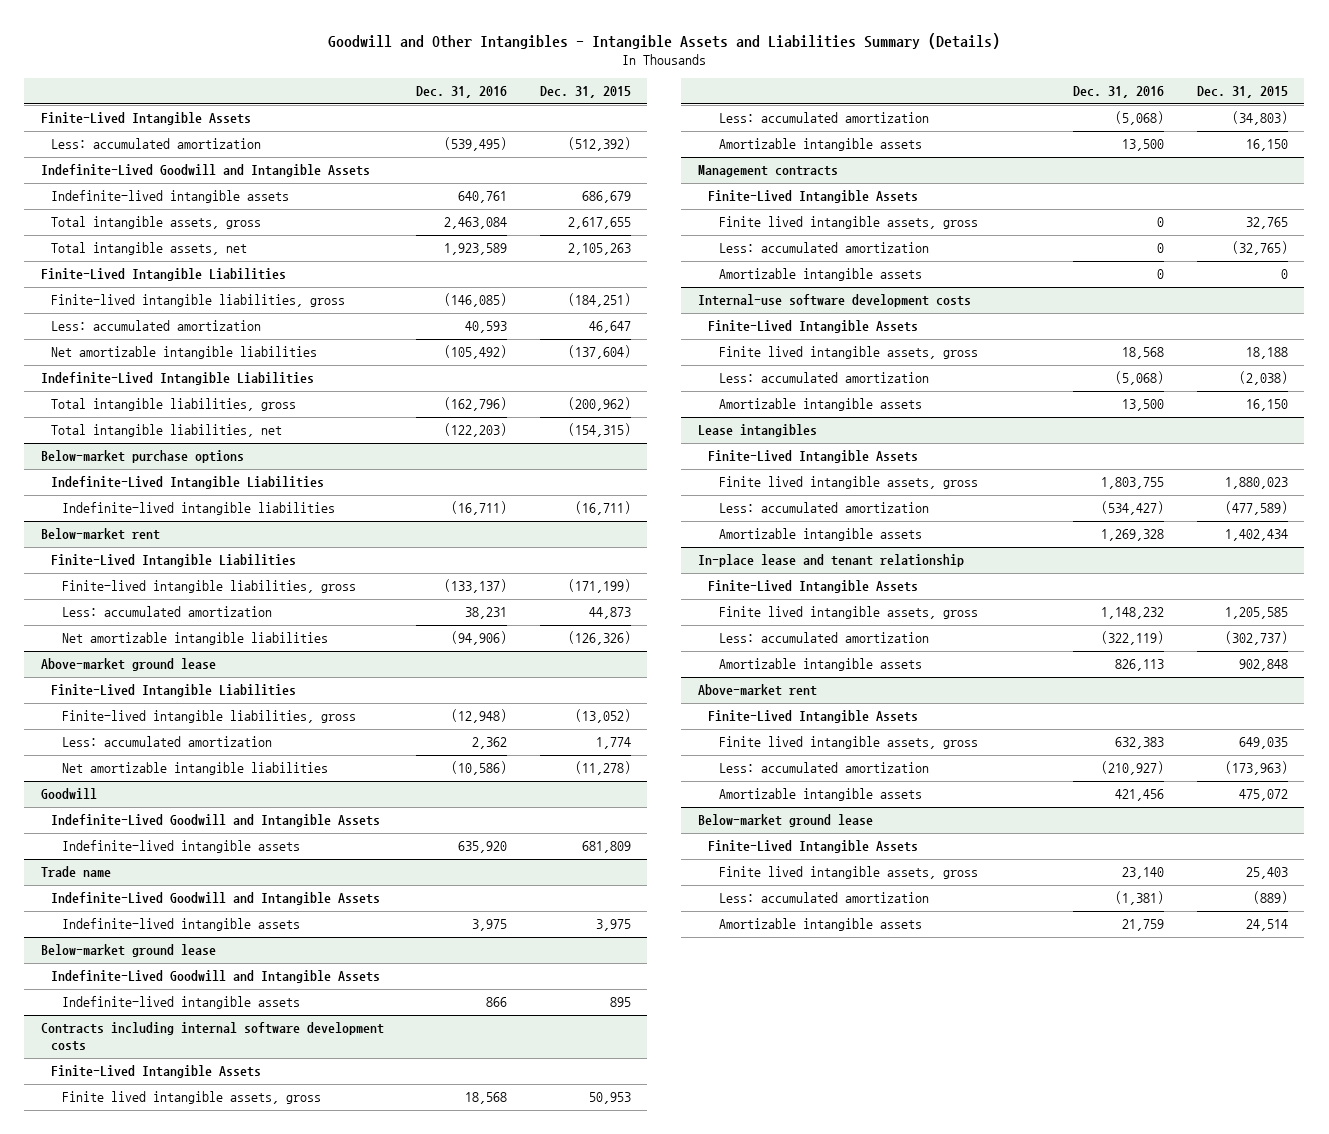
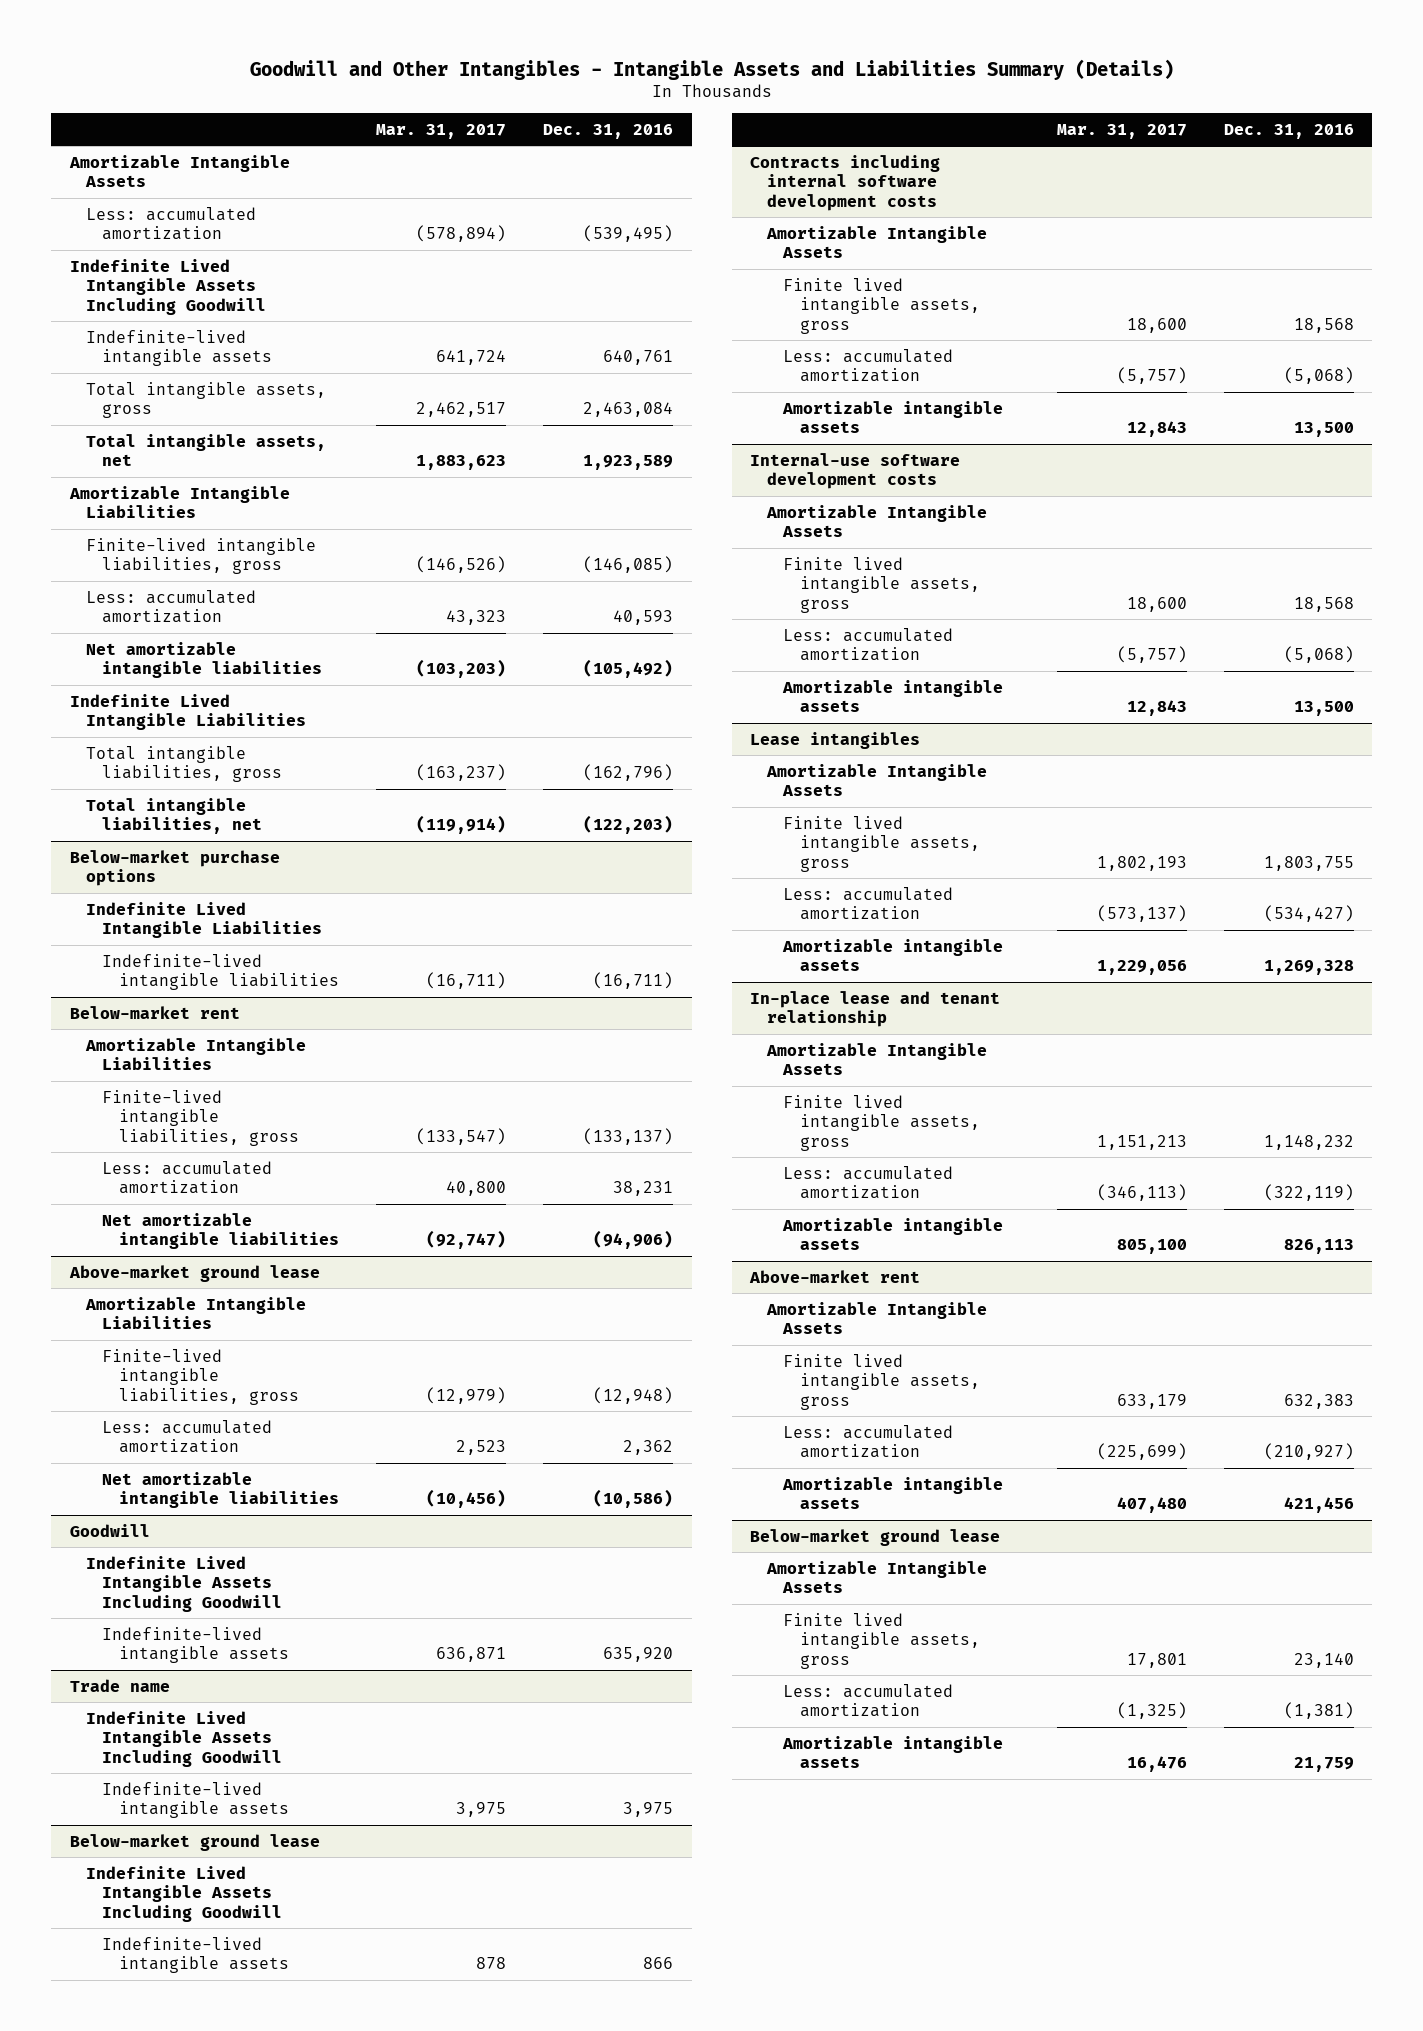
[539,86,631,99] Dec. 31, 2015 -> none
none -> [376,123,507,139] Mar. 31, 2017
[40,112,251,126] Finite-Lived Intangible Assets -> [68,154,290,188] Amortizable Intangible Assets
[40,164,370,178] Indefinite-Lived Goodwill and Intangible Assets -> [69,258,266,315] Indefinite Lived Intangible Assets Including Goodwill
[40,268,286,282] Finite-Lived Intangible Liabilities -> [68,485,290,519] Amortizable Intangible Liabilities
[40,372,314,386] Indefinite-Lived Intangible Liabilities -> [69,693,306,731] Indefinite Lived Intangible Liabilities
[51,476,325,490] Indefinite-Lived Intangible Liabilities -> [85,901,323,939] Indefinite Lived Intangible Liabilities
[51,554,297,568] Finite-Lived Intangible Liabilities -> [84,1037,306,1071] Amortizable Intangible Liabilities
[51,684,297,698] Finite-Lived Intangible Liabilities -> [84,1296,306,1330] Amortizable Intangible Liabilities
[51,814,381,828] Indefinite-Lived Goodwill and Intangible Assets -> [85,1555,283,1612] Indefinite Lived Intangible Assets Including Goodwill
[51,892,381,906] Indefinite-Lived Goodwill and Intangible Assets -> [85,1710,283,1767] Indefinite Lived Intangible Assets Including Goodwill
[51,970,381,984] Indefinite-Lived Goodwill and Intangible Assets -> [85,1865,283,1922] Indefinite Lived Intangible Assets Including Goodwill
[51,1065,262,1079] Finite-Lived Intangible Assets -> [765,225,987,259] Amortizable Intangible Assets
[697,165,838,178] Management contracts -> none
[708,190,919,204] Finite-Lived Intangible Assets -> none
[719,216,979,230] Finite lived intangible assets, gross -> none
[719,242,930,254] Less: accumulated amortization -> none
[719,268,923,282] Amortizable intangible assets -> none
[708,320,919,334] Finite-Lived Intangible Assets -> [765,504,987,538] Amortizable Intangible Assets
[708,450,919,464] Finite-Lived Intangible Assets -> [765,763,987,797] Amortizable Intangible Assets
[708,580,919,594] Finite-Lived Intangible Assets -> [765,1042,987,1076] Amortizable Intangible Assets
[708,710,919,724] Finite-Lived Intangible Assets -> [765,1301,987,1335] Amortizable Intangible Assets
[708,840,919,854] Finite-Lived Intangible Assets -> [765,1560,987,1594] Amortizable Intangible Assets

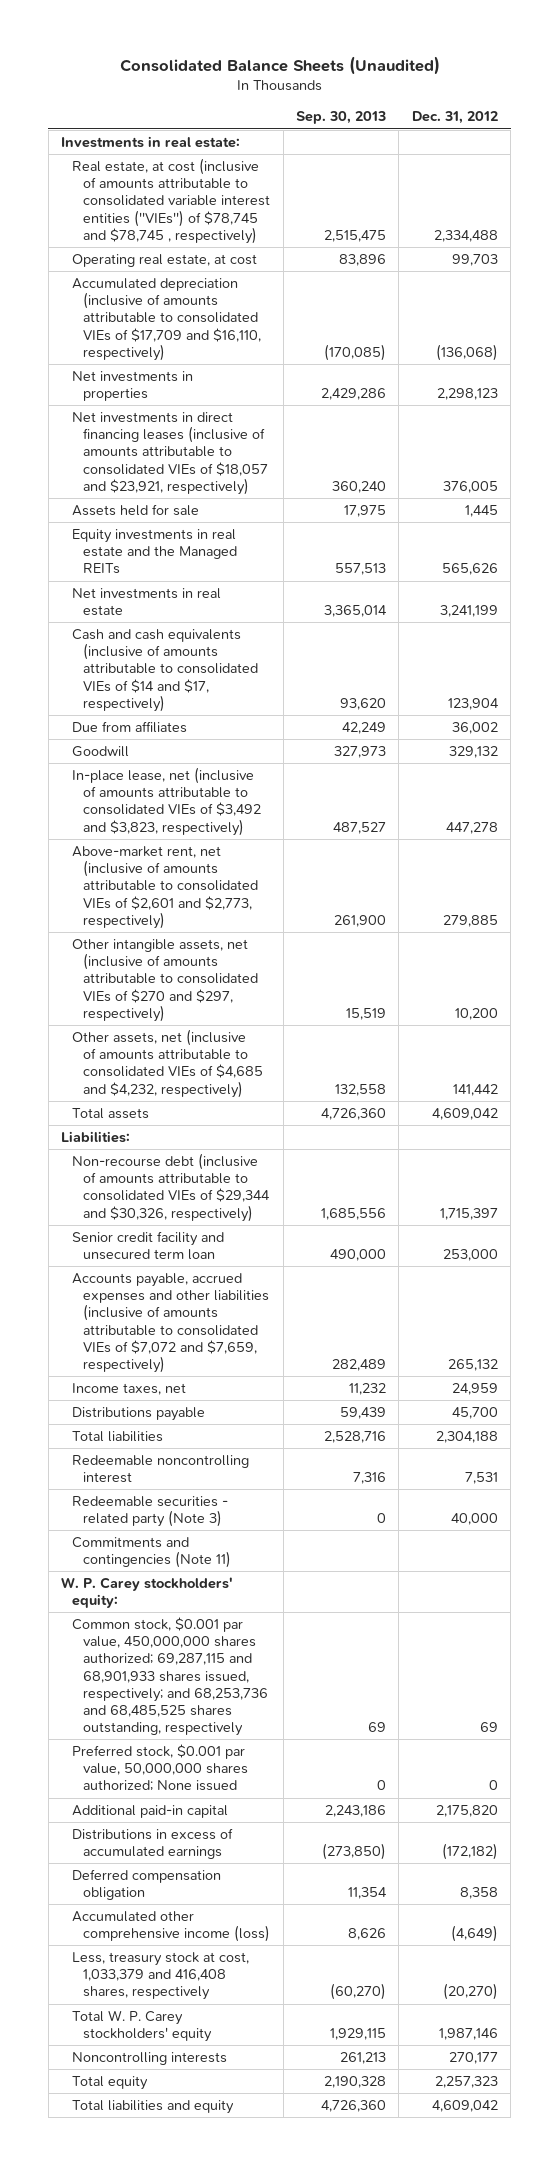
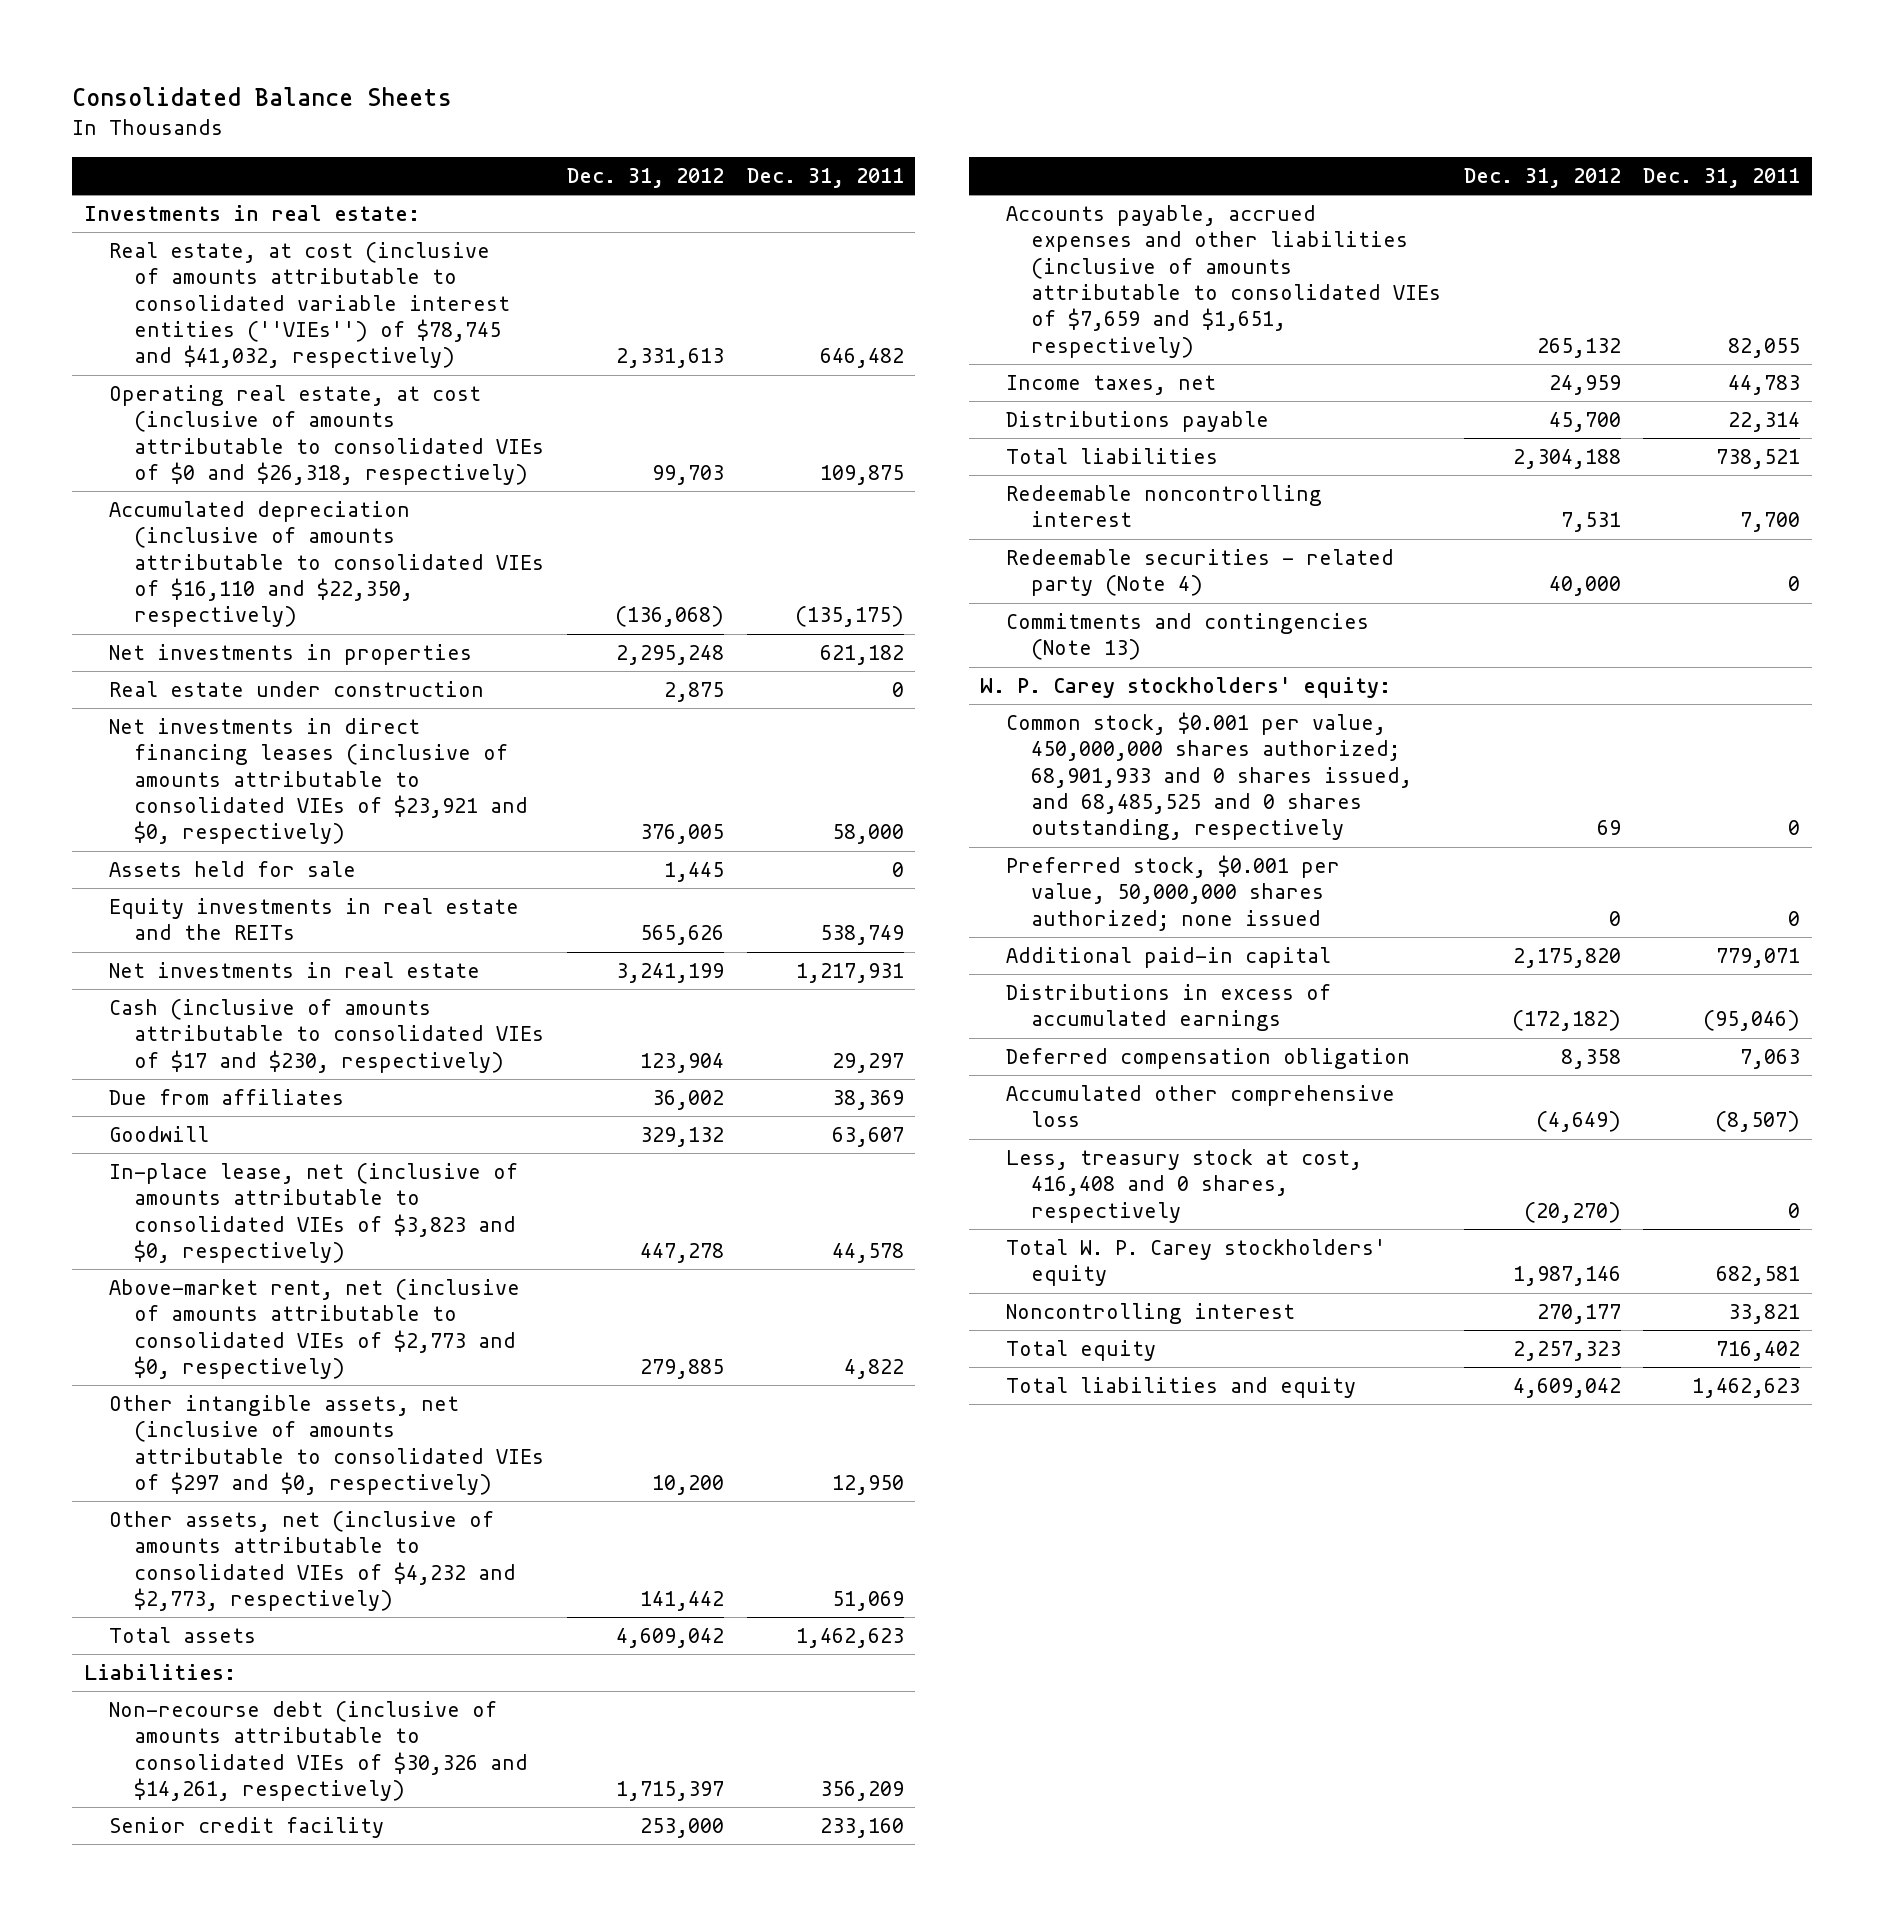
[119,55,440,75] Consolidated Balance Sheets (Unaudited) -> [72,87,453,107] Consolidated Balance Sheets
[295,111,386,125] Sep. 30, 2013 -> none
none -> [746,167,904,188] Dec. 31, 2011
[72,158,271,244] Real estate, at cost (inclusive of amounts attributable to consolidated variable interest entities (''VIEs'') of $78,745 and $78,745 , respectively) -> [109,242,511,369] Real estate, at cost (inclusive of amounts attributable to consolidated variable interest entities (''VIEs'') of $78,745 and $41,032, respectively)
[433,229,498,242] 2,334,488 -> [615,348,724,369] 2,331,613
[72,254,258,268] Operating real estate, at cost -> [109,385,545,486] Operating real estate, at cost (inclusive of amounts attributable to consolidated VIEs of $0 and $26,318, respectively)
[72,278,262,361] Accumulated depreciation (inclusive of amounts attributable to consolidated VIEs of $17,709 and $16,110, respectively) -> [109,501,545,628] Accumulated depreciation (inclusive of amounts attributable to consolidated VIEs of $16,110 and $22,350, respectively)
[436,388,498,401] 2,298,123 -> [615,645,724,666] 2,295,248
none -> [109,681,485,698] Real estate under construction
[72,412,269,495] Net investments in direct financing leases (inclusive of amounts attributable to consolidated VIEs of $18,057 and $23,921, respectively) -> [109,718,529,845] Net investments in direct financing leases (inclusive of amounts attributable to consolidated VIEs of $23,921 and $0, respectively)
[72,529,238,575] Equity investments in real estate and the Managed REITs -> [109,898,520,941] Equity investments in real estate and the REITs
[72,629,259,712] Cash and cash equivalents (inclusive of amounts attributable to consolidated VIEs of $14 and $17, respectively) -> [109,999,545,1073] Cash (inclusive of amounts attributable to consolidated VIEs of $17 and $230, respectively)
[72,767,262,836] In-place lease, net (inclusive of amounts attributable to consolidated VIEs of $3,492 and $3,823, respectively) -> [109,1163,519,1264] In-place lease, net (inclusive of amounts attributable to consolidated VIEs of $3,823 and $0, respectively)
[72,846,259,929] Above-market rent, net (inclusive of amounts attributable to consolidated VIEs of $2,601 and $2,773, respectively) -> [109,1279,521,1380] Above-market rent, net (inclusive of amounts attributable to consolidated VIEs of $2,773 and $0, respectively)
[72,939,259,1022] Other intangible assets, net (inclusive of amounts attributable to consolidated VIEs of $270 and $297, respectively) -> [109,1395,545,1496] Other intangible assets, net (inclusive of amounts attributable to consolidated VIEs of $297 and $0, respectively)
[72,1029,264,1098] Other assets, net (inclusive of amounts attributable to consolidated VIEs of $4,685 and $4,232, respectively) -> [109,1511,517,1612] Other assets, net (inclusive of amounts attributable to consolidated VIEs of $4,232 and $2,773, respectively)
[72,1153,271,1222] Non-recourse debt (inclusive of amounts attributable to consolidated VIEs of $29,344 and $30,326, respectively) -> [109,1701,529,1802] Non-recourse debt (inclusive of amounts attributable to consolidated VIEs of $30,326 and $14,261, respectively)
[72,1231,225,1261] Senior credit facility and unsecured term loan -> [109,1817,385,1839] Senior credit facility
[72,1273,270,1373] Accounts payable, accrued expenses and other liabilities (inclusive of amounts attributable to consolidated VIEs of $7,072 and $7,659, respectively) -> [1005,205,1441,358] Accounts payable, accrued expenses and other liabilities (inclusive of amounts attributable to consolidated VIEs of $7,659 and $1,651, respectively)
[72,1496,229,1528] Redeemable securities - related party (Note 3) -> [1005,549,1394,597] Redeemable securities - related party (Note 4)
[72,1537,232,1569] Commitments and contingencies (Note 11) -> [1005,613,1369,661] Commitments and contingencies (Note 13)
[72,1617,269,1736] Common stock, $0.001 par value, 450,000,000 shares authorized; 69,287,115 and 68,901,933 shares issued, respectively; and 68,253,736 and 68,485,525 shares outstanding, respectively -> [1005,712,1412,841] Common stock, $0.001 per value, 450,000,000 shares authorized; 68,901,933 and 0 shares issued, and 68,485,525 and 0 shares outstanding, respectively
[72,1744,249,1792] Preferred stock, $0.001 par value, 50,000,000 shares authorized; None issued -> [1005,855,1340,931] Preferred stock, $0.001 per value, 50,000,000 shares authorized; none issued
[72,1911,271,1943] Accumulated other comprehensive income (loss) -> [1005,1085,1395,1128] Accumulated other comprehensive loss
[72,1952,250,2001] Less, treasury stock at cost, 1,033,379 and 416,408 shares, respectively -> [1005,1149,1362,1223] Less, treasury stock at cost, 416,408 and 0 shares, respectively
[72,2052,228,2066] Noncontrolling interests -> [1005,1303,1295,1325] Noncontrolling interest

